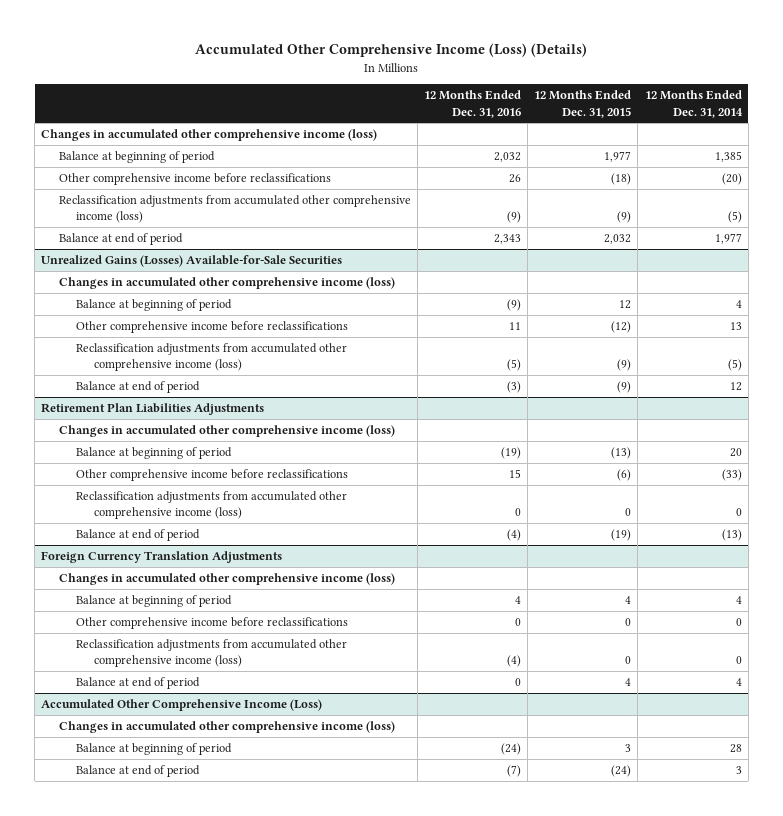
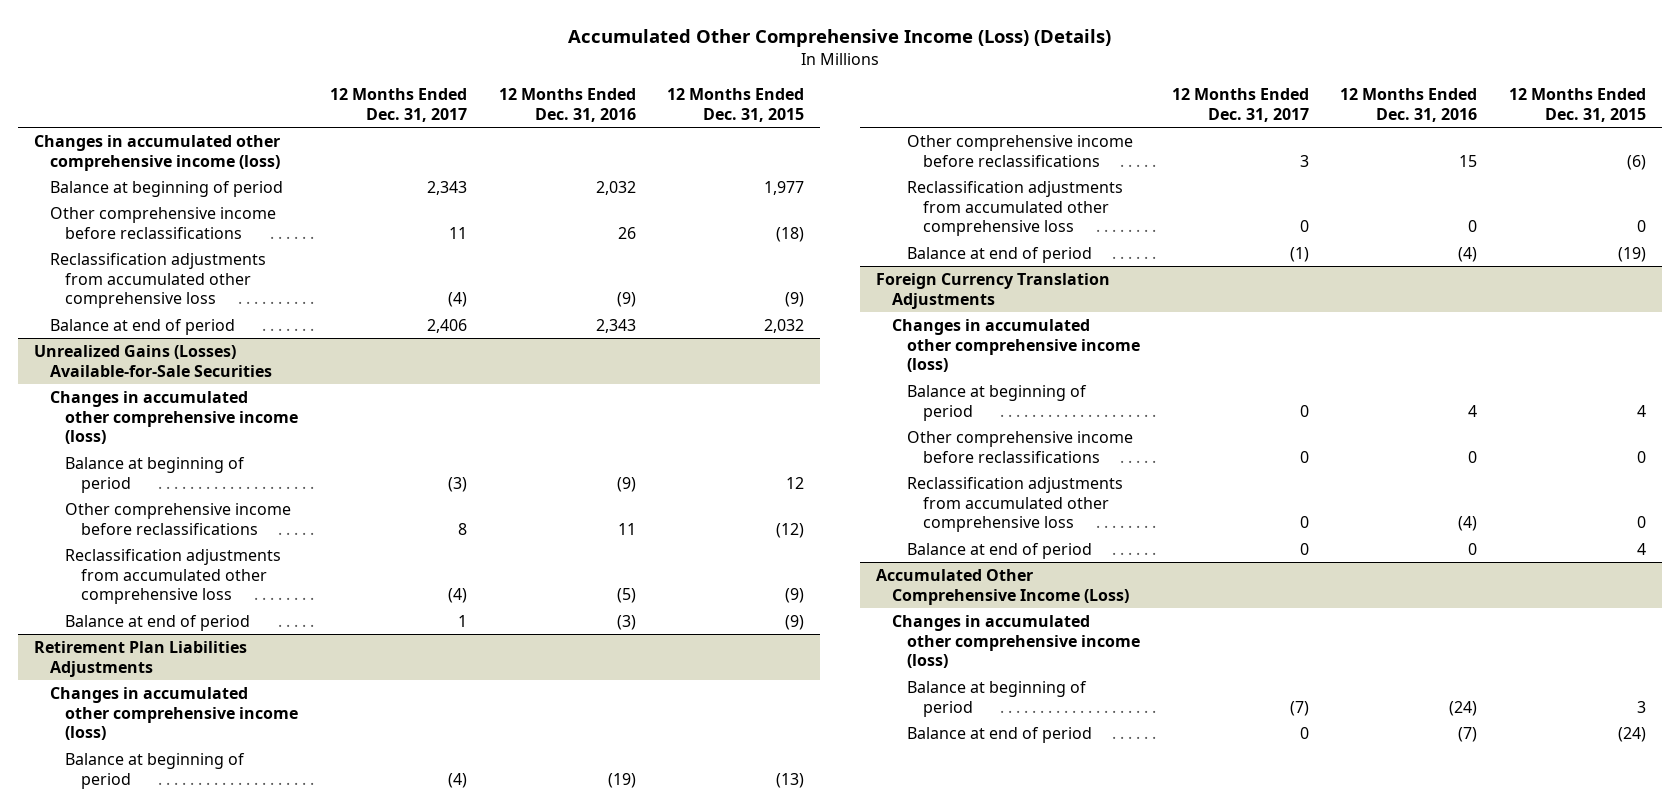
[644,90,743,118] 12 Months Ended Dec. 31, 2014 -> none
none -> [329,88,467,122] 12 Months Ended Dec. 31, 2017
[58,195,411,224] Reclassification adjustments from accumulated other comprehensive income (loss) -> [49,252,266,309] Reclassification adjustments from accumulated other comprehensive loss
[76,343,348,372] Reclassification adjustments from accumulated other comprehensive income (loss) -> [65,548,282,605] Reclassification adjustments from accumulated other comprehensive loss
[76,491,348,520] Reclassification adjustments from accumulated other comprehensive income (loss) -> [907,180,1124,237] Reclassification adjustments from accumulated other comprehensive loss
[76,639,348,668] Reclassification adjustments from accumulated other comprehensive income (loss) -> [907,476,1124,533] Reclassification adjustments from accumulated other comprehensive loss

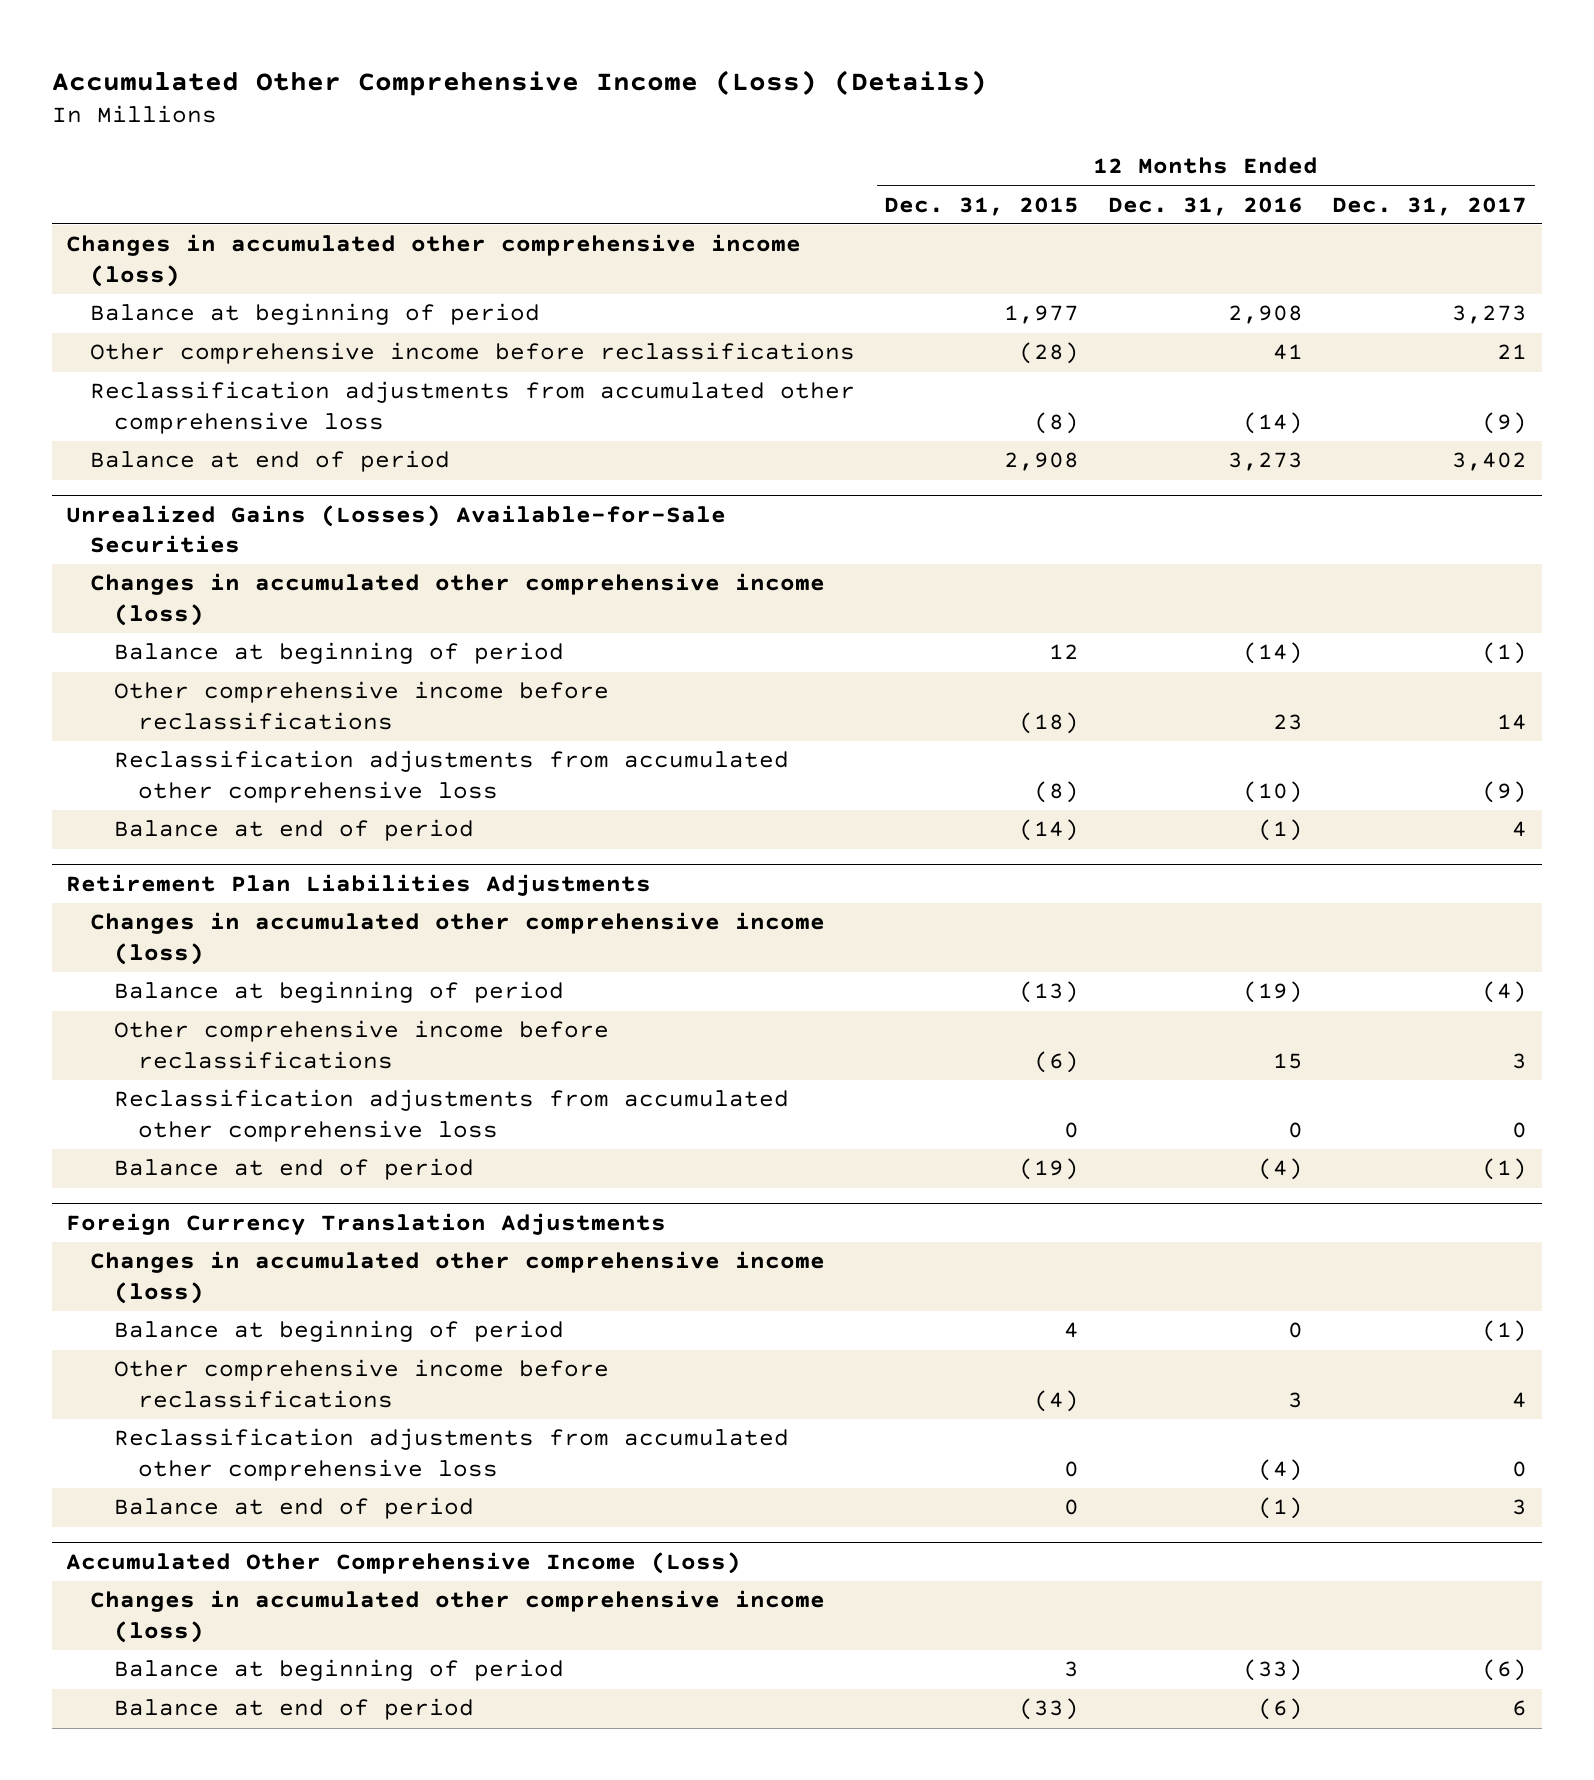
[426,180,467,195] 2,343 -> [1452,305,1528,325] 3,273
[595,180,636,195] 2,032 -> [1228,305,1304,325] 2,908
[448,226,467,239] 11 -> [1497,344,1528,360] 21
[617,226,636,239] 26 -> [1273,344,1304,361] 41
[776,226,805,242] (18) -> [1019,342,1080,365] (28)
[447,292,467,308] (4) -> [1482,411,1528,434] (9)
[616,292,636,308] (9) -> [1243,411,1304,434] (14)
[785,292,805,308] (9) -> [1034,411,1080,434] (8)
[426,318,467,333] 2,406 -> [1452,452,1528,472] 3,402
[595,318,636,333] 2,343 -> [1228,452,1304,472] 3,273
[764,318,805,333] 2,032 -> [1004,452,1080,472] 2,908
[447,476,467,492] (3) -> [1482,642,1528,665] (1)
[616,476,636,492] (9) -> [1243,642,1304,665] (14)
[457,522,467,535] 8 -> [1497,713,1528,730] 14
[617,522,636,535] 11 -> [1273,713,1304,730] 23
[776,522,805,538] (12) -> [1019,711,1080,734] (18)
[447,588,467,604] (4) -> [1482,780,1528,803] (9)
[616,588,636,604] (5) -> [1243,780,1304,803] (10)
[785,588,805,604] (9) -> [1034,780,1080,803] (8)
[457,614,467,627] 1 -> [1512,821,1528,838] 4
[616,614,636,630] (3) -> [1258,819,1304,842] (1)
[785,614,805,630] (9) -> [1019,819,1080,842] (14)
[1299,404,1309,417] 0 -> [1482,1320,1528,1343] (1)
[1468,404,1478,417] 4 -> [1288,1322,1304,1339] 0
[1299,450,1309,463] 0 -> [1512,1391,1528,1408] 4
[1468,450,1478,463] 0 -> [1288,1391,1304,1408] 3
[1637,450,1647,463] 0 -> [1034,1389,1080,1412] (4)
[1299,542,1309,555] 0 -> [1512,1499,1528,1516] 3
[1468,542,1478,555] 0 -> [1258,1497,1304,1520] (1)
[1637,542,1647,555] 4 -> [1064,1499,1080,1516] 0
[1289,700,1309,716] (7) -> [1482,1659,1528,1682] (6)
[1449,700,1478,716] (24) -> [1243,1659,1304,1682] (33)
[1299,726,1309,739] 0 -> [1512,1700,1528,1717] 6
[1458,726,1478,742] (7) -> [1258,1698,1304,1721] (6)
[1618,726,1647,742] (24) -> [1019,1698,1080,1721] (33)

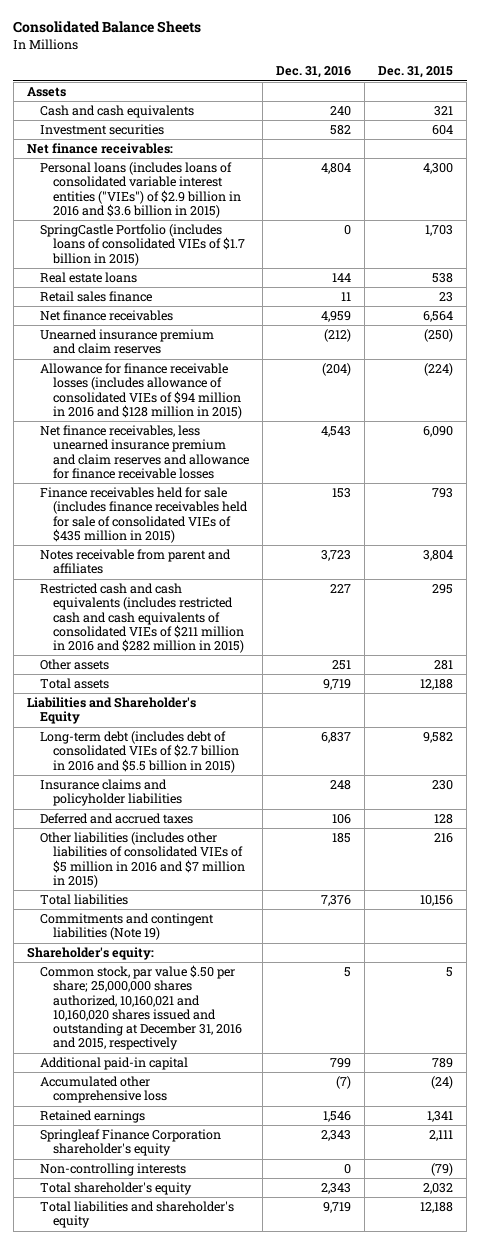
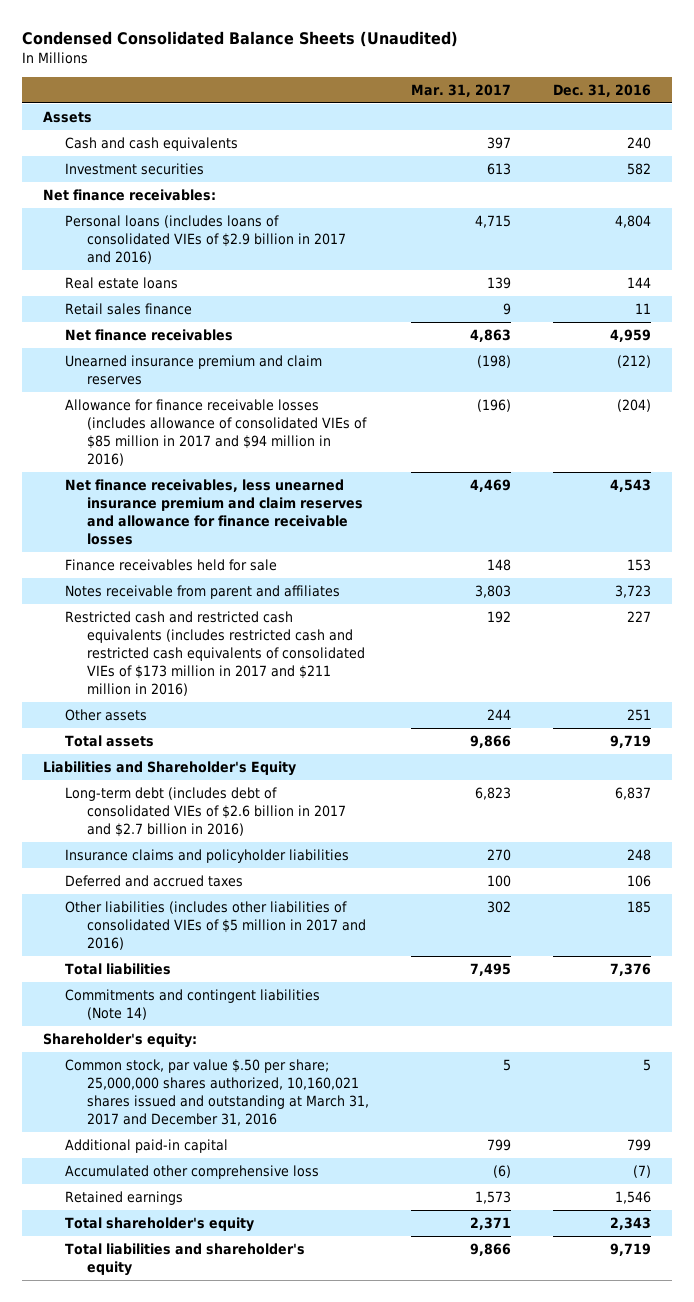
[13,21,202,34] Consolidated Balance Sheets -> [21,30,458,47] Condensed Consolidated Balance Sheets (Unaudited)
[378,66,454,79] Dec. 31, 2015 -> none
none -> [411,83,512,97] Mar. 31, 2017
[39,224,245,266] SpringCastle Portfolio (includes loans of consolidated VIEs of $1.7 billion in 2015) -> none
[39,162,241,218] Personal loans (includes loans of consolidated variable interest entities ("VIEs") of $2.9 billion in 2016 and $3.6 billion in 2015) -> [65,215,347,265] Personal loans (includes loans of consolidated VIEs of $2.9 billion in 2017 and 2016)
[39,363,242,419] Allowance for finance receivable losses (includes allowance of consolidated VIEs of $94 million in 2016 and $128 million in 2015) -> [65,399,368,467] Allowance for finance receivable losses (includes allowance of consolidated VIEs of $85 million in 2017 and $94 million in 2016)
[39,487,248,543] Finance receivables held for sale (includes finance receivables held for sale of consolidated VIEs of $435 million in 2015) -> [65,559,278,572] Finance receivables held for sale
[39,583,244,654] Restricted cash and cash equivalents (includes restricted cash and cash equivalents of consolidated VIEs of $211 million in 2016 and $282 million in 2015) -> [65,611,366,697] Restricted cash and restricted cash equivalents (includes restricted cash and restricted cash equivalents of consolidated VIEs of $173 million in 2017 and $211 million in 2016)
[39,731,239,773] Long-term debt (includes debt of consolidated VIEs of $2.7 billion in 2016 and $5.5 billion in 2015) -> [65,787,347,838] Long-term debt (includes debt of consolidated VIEs of $2.6 billion in 2017 and $2.7 billion in 2016)
[39,832,245,888] Other liabilities (includes other liabilities of consolidated VIEs of $5 million in 2016 and $7 million in 2015) -> [65,901,367,951] Other liabilities (includes other liabilities of consolidated VIEs of $5 million in 2017 and 2016)
[39,913,214,941] Commitments and contingent liabilities (Note 19) -> [65,989,321,1021] Commitments and contingent liabilities (Note 14)
[39,965,242,1051] Common stock, par value $.50 per share; 25,000,000 shares authorized, 10,160,021 and 10,160,020 shares issued and outstanding at December 31, 2016 and 2015, respectively -> [65,1059,370,1127] Common stock, par value $.50 per share; 25,000,000 shares authorized, 10,160,021 shares issued and outstanding at March 31, 2017 and December 31, 2016
[39,1129,221,1157] Springleaf Finance Corporation shareholder's equity -> none
[39,1163,186,1177] Non-controlling interests -> none

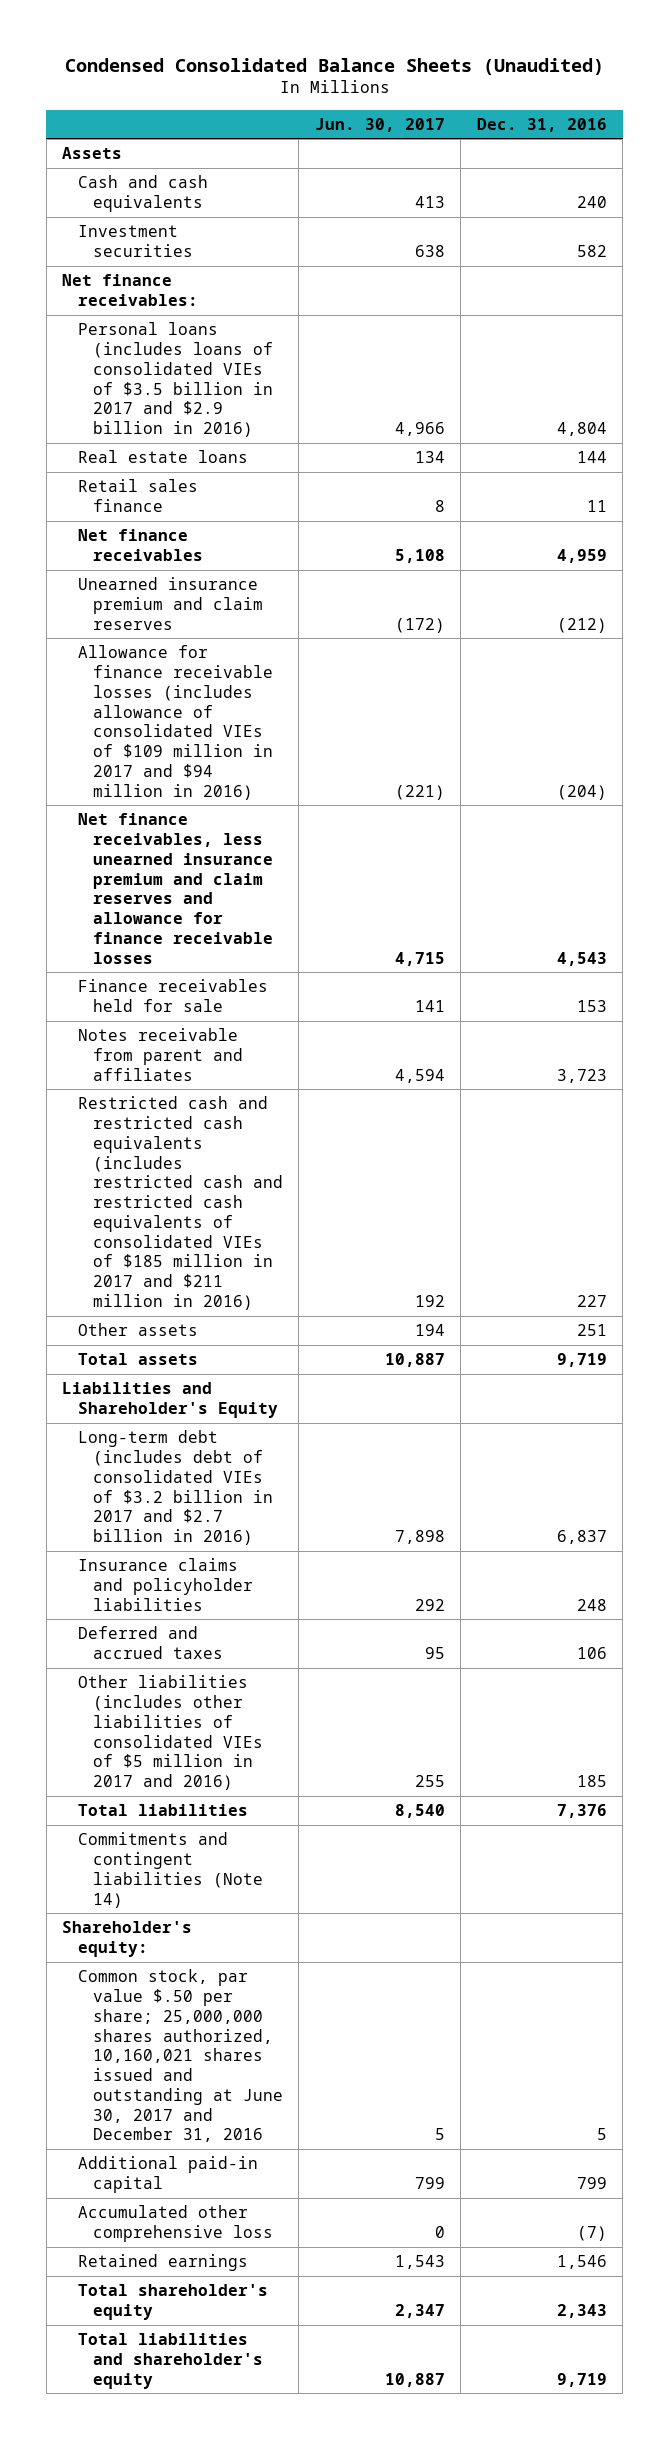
[411,83,512,97] Mar. 31, 2017 -> none
none -> [314,117,445,132] Jun. 30, 2017
[65,215,347,265] Personal loans (includes loans of consolidated VIEs of $2.9 billion in 2017 and 2016) -> [77,322,273,438] Personal loans (includes loans of consolidated VIEs of $3.5 billion in 2017 and $2.9 billion in 2016)
[65,399,368,467] Allowance for finance receivable losses (includes allowance of consolidated VIEs of $85 million in 2017 and $94 million in 2016) -> [77,645,273,800] Allowance for finance receivable losses (includes allowance of consolidated VIEs of $109 million in 2017 and $94 million in 2016)
[65,611,366,697] Restricted cash and restricted cash equivalents (includes restricted cash and restricted cash equivalents of consolidated VIEs of $173 million in 2017 and $211 million in 2016) -> [77,1096,283,1311] Restricted cash and restricted cash equivalents (includes restricted cash and restricted cash equivalents of consolidated VIEs of $185 million in 2017 and $211 million in 2016)
[65,787,347,838] Long-term debt (includes debt of consolidated VIEs of $2.6 billion in 2017 and $2.7 billion in 2016) -> [77,1430,273,1546] Long-term debt (includes debt of consolidated VIEs of $3.2 billion in 2017 and $2.7 billion in 2016)
[65,1059,370,1127] Common stock, par value $.50 per share; 25,000,000 shares authorized, 10,160,021 shares issued and outstanding at March 31, 2017 and December 31, 2016 -> [77,1969,283,2143] Common stock, par value $.50 per share; 25,000,000 shares authorized, 10,160,021 shares issued and outstanding at June 30, 2017 and December 31, 2016

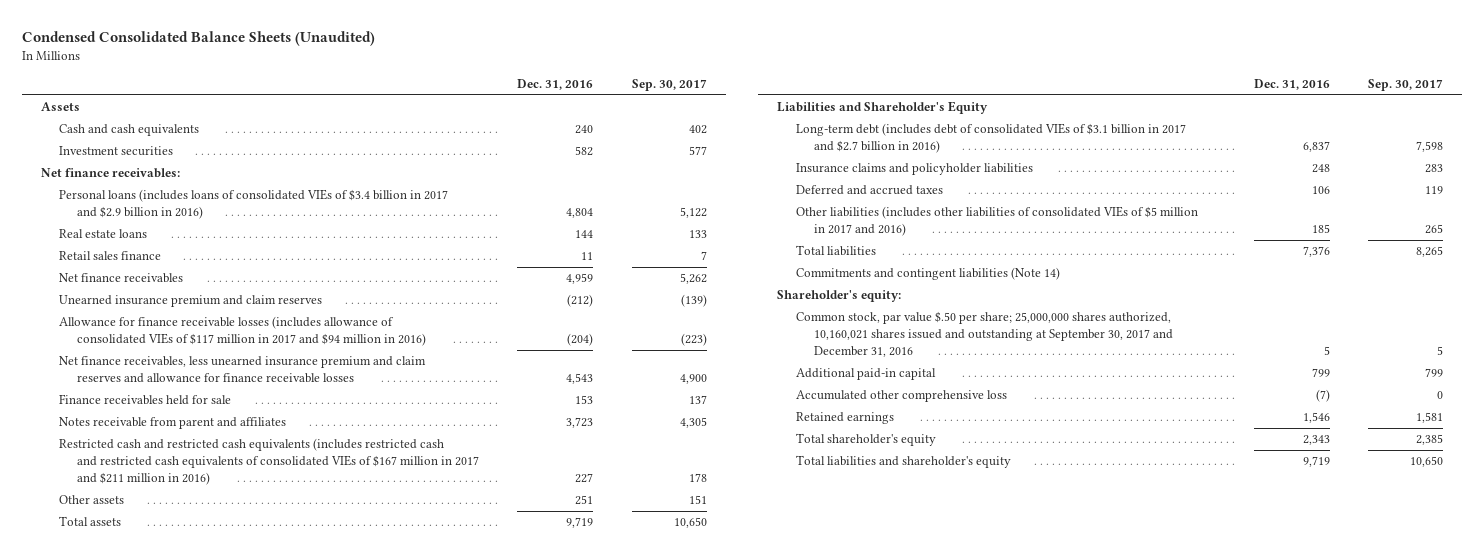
[314,117,445,132] Jun. 30, 2017 -> none
none -> [631,78,707,91] Sep. 30, 2017
[77,322,273,438] Personal loans (includes loans of consolidated VIEs of $3.5 billion in 2017 and $2.9 billion in 2016) -> [58,189,448,220] Personal loans (includes loans of consolidated VIEs of $3.4 billion in 2017 and $2.9 billion in 2016)
[77,645,273,800] Allowance for finance receivable losses (includes allowance of consolidated VIEs of $109 million in 2017 and $94 million in 2016) -> [58,316,426,347] Allowance for finance receivable losses (includes allowance of consolidated VIEs of $117 million in 2017 and $94 million in 2016)
[77,1096,283,1311] Restricted cash and restricted cash equivalents (includes restricted cash and restricted cash equivalents of consolidated VIEs of $185 million in 2017 and $211 million in 2016) -> [58,438,479,486] Restricted cash and restricted cash equivalents (includes restricted cash and restricted cash equivalents of consolidated VIEs of $167 million in 2017 and $211 million in 2016)
[77,1430,273,1546] Long-term debt (includes debt of consolidated VIEs of $3.2 billion in 2017 and $2.7 billion in 2016) -> [795,123,1186,154] Long-term debt (includes debt of consolidated VIEs of $3.1 billion in 2017 and $2.7 billion in 2016)
[77,1969,283,2143] Common stock, par value $.50 per share; 25,000,000 shares authorized, 10,160,021 shares issued and outstanding at June 30, 2017 and December 31, 2016 -> [795,311,1173,358] Common stock, par value $.50 per share; 25,000,000 shares authorized, 10,160,021 shares issued and outstanding at September 30, 2017 and December 31, 2016

